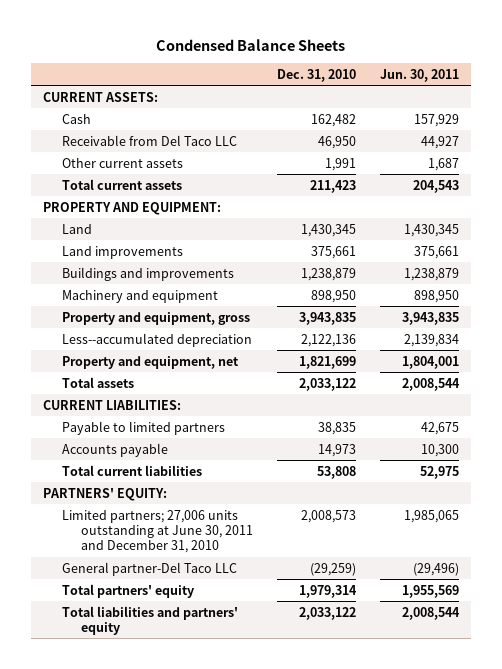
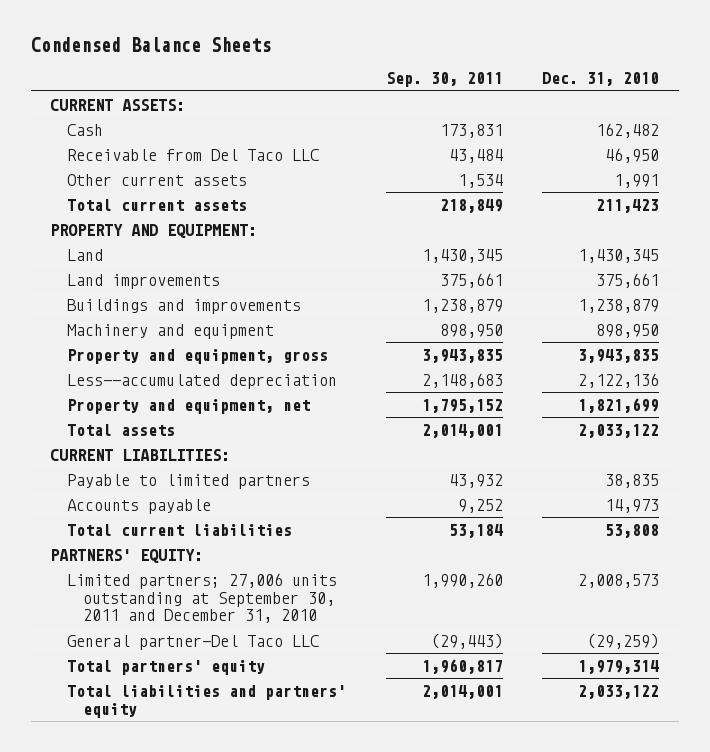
[380,68,460,82] Jun. 30, 2011 -> none
none -> [385,72,503,88] Sep. 30, 2011
[62,509,254,554] Limited partners; 27,006 units outstanding at June 30, 2011 and December 31, 2010 -> [66,572,337,624] Limited partners; 27,006 units outstanding at September 30, 2011 and December 31, 2010

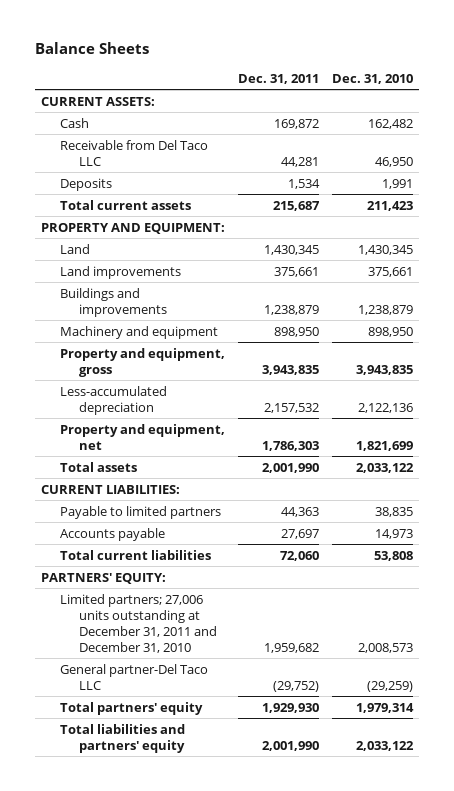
[30,36,271,52] Condensed Balance Sheets -> [34,42,149,55] Balance Sheets
[385,72,503,88] Sep. 30, 2011 -> none
none -> [237,73,319,84] Dec. 31, 2011
[66,173,247,186] Other current assets -> [60,177,113,191] Deposits
[66,373,337,389] Less--accumulated depreciation -> [60,385,168,415] Less-accumulated depreciation
[66,572,337,624] Limited partners; 27,006 units outstanding at September 30, 2011 and December 31, 2010 -> [60,593,218,653] Limited partners; 27,006 units outstanding at December 31, 2011 and December 31, 2010

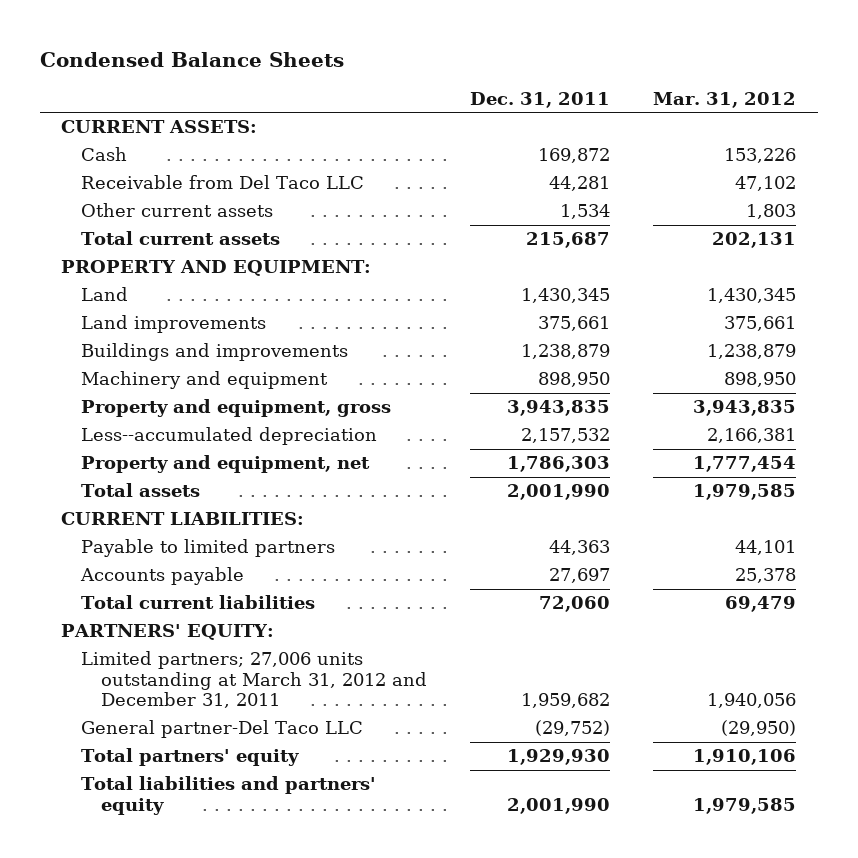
[34,42,149,55] Balance Sheets -> [39,51,344,67] Condensed Balance Sheets
[331,73,413,84] Dec. 31, 2010 -> none
none -> [653,91,797,108] Mar. 31, 2012
[60,177,113,191] Deposits -> [81,203,274,218] Other current assets
[60,385,168,415] Less-accumulated depreciation -> [81,427,378,446] Less--accumulated depreciation
[60,593,218,653] Limited partners; 27,006 units outstanding at December 31, 2011 and December 31, 2010 -> [81,651,427,709] Limited partners; 27,006 units outstanding at March 31, 2012 and December 31, 2011

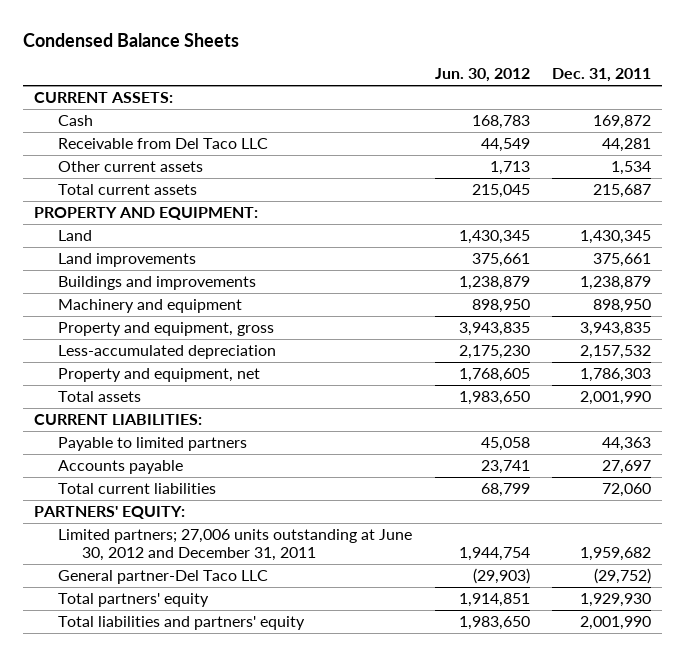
[653,91,797,108] Mar. 31, 2012 -> none
none -> [434,68,530,83] Jun. 30, 2012
[81,427,378,446] Less--accumulated depreciation -> [58,344,277,359] Less-accumulated depreciation
[81,651,427,709] Limited partners; 27,006 units outstanding at March 31, 2012 and December 31, 2011 -> [58,528,413,561] Limited partners; 27,006 units outstanding at June 30, 2012 and December 31, 2011

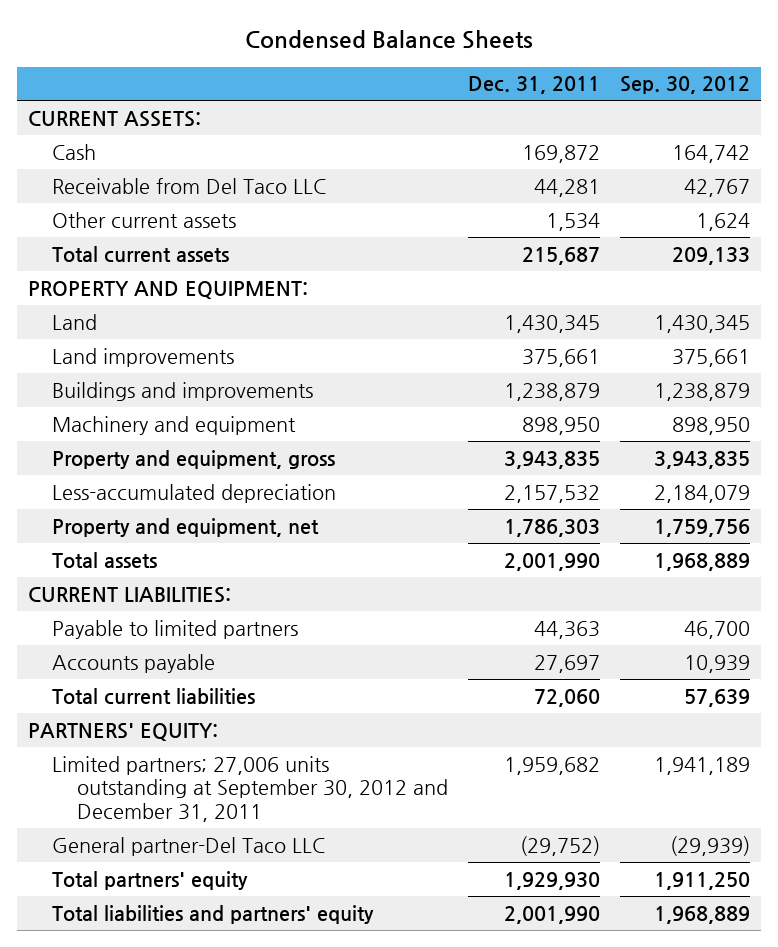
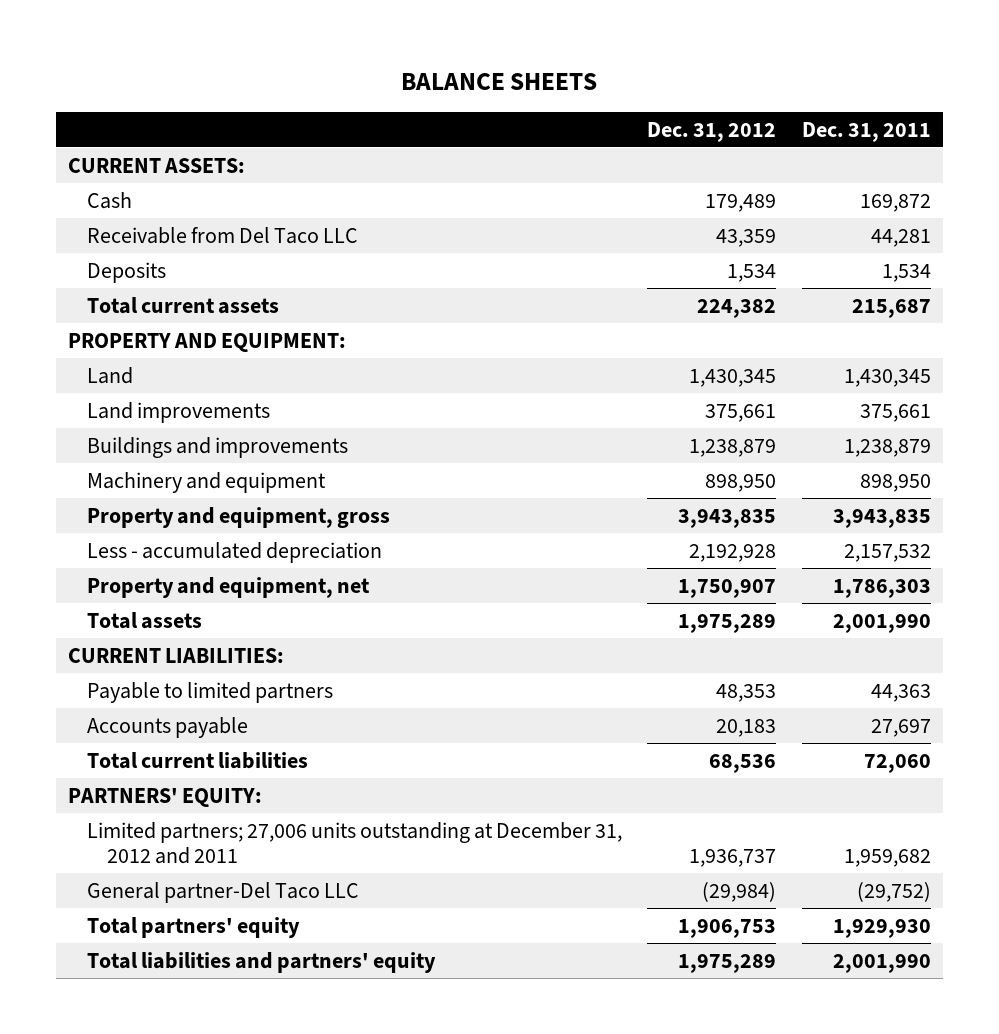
[244,30,533,50] Condensed Balance Sheets -> [401,72,598,90] BALANCE SHEETS
[620,76,751,95] Sep. 30, 2012 -> none
none -> [647,121,777,142] Dec. 31, 2012
[52,211,237,228] Other current assets -> [87,261,167,283] Deposits
[52,483,337,503] Less-accumulated depreciation -> [87,541,383,563] Less - accumulated depreciation
[52,755,448,823] Limited partners; 27,006 units outstanding at September 30, 2012 and December 31, 2011 -> [87,821,623,865] Limited partners; 27,006 units outstanding at December 31, 2012 and 2011

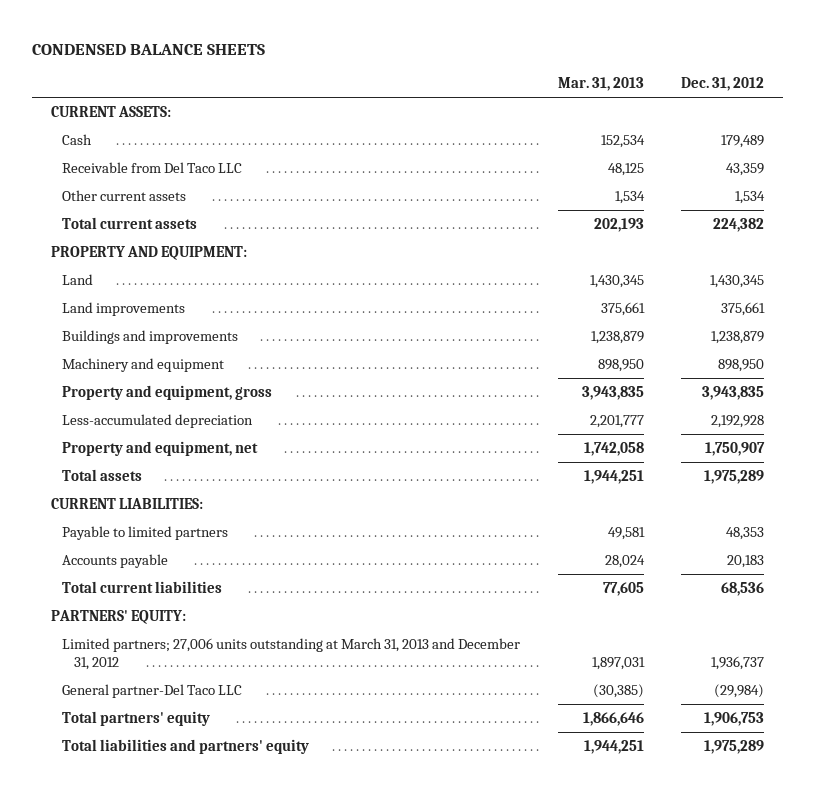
[401,72,598,90] BALANCE SHEETS -> [32,43,266,55] CONDENSED BALANCE SHEETS
[801,121,931,142] Dec. 31, 2011 -> none
none -> [557,77,644,92] Mar. 31, 2013
[87,261,167,283] Deposits -> [62,189,187,201] Other current assets
[87,541,383,563] Less - accumulated depreciation -> [62,413,254,428] Less-accumulated depreciation
[87,821,623,865] Limited partners; 27,006 units outstanding at December 31, 2012 and 2011 -> [62,637,521,671] Limited partners; 27,006 units outstanding at March 31, 2013 and December 31, 2012

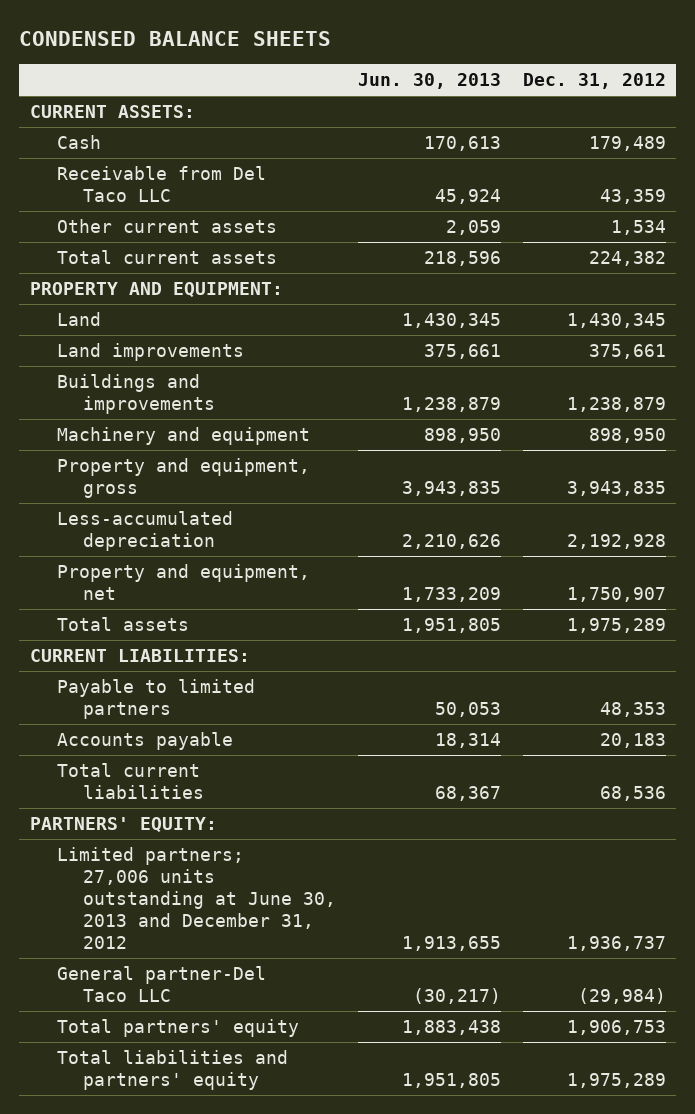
[557,77,644,92] Mar. 31, 2013 -> none
none -> [357,73,501,90] Jun. 30, 2013
[62,637,521,671] Limited partners; 27,006 units outstanding at March 31, 2013 and December 31, 2012 -> [56,846,337,949] Limited partners; 27,006 units outstanding at June 30, 2013 and December 31, 2012

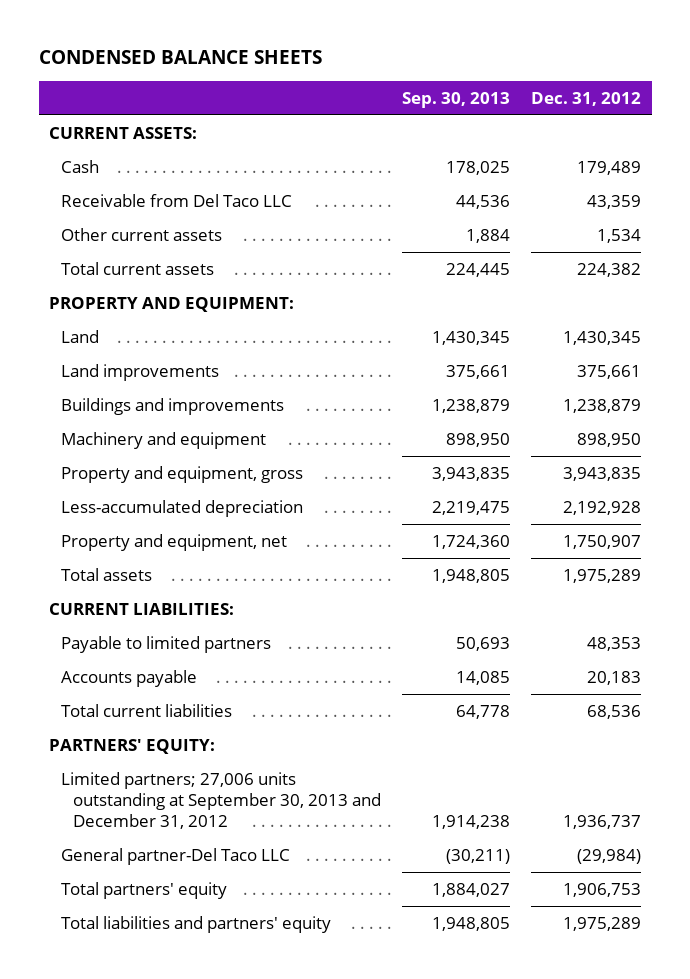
[357,73,501,90] Jun. 30, 2013 -> none
none -> [402,91,511,108] Sep. 30, 2013
[56,846,337,949] Limited partners; 27,006 units outstanding at June 30, 2013 and December 31, 2012 -> [61,771,382,829] Limited partners; 27,006 units outstanding at September 30, 2013 and December 31, 2012

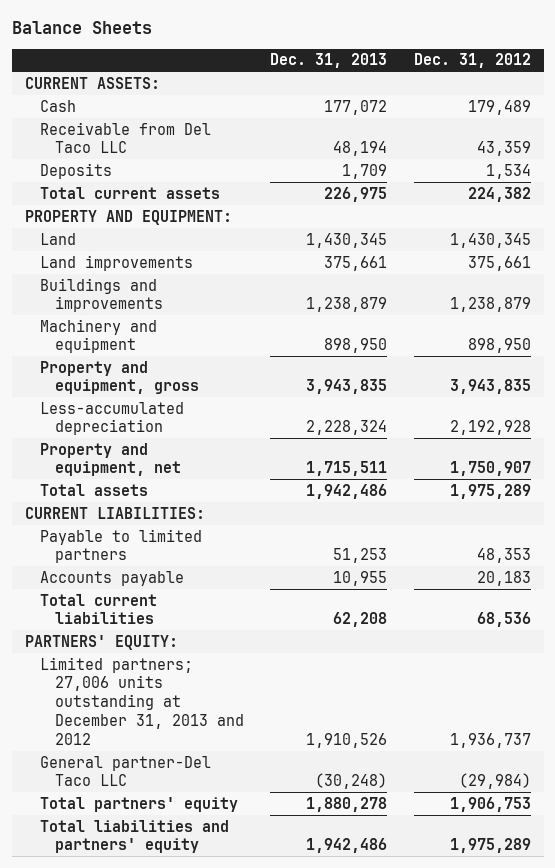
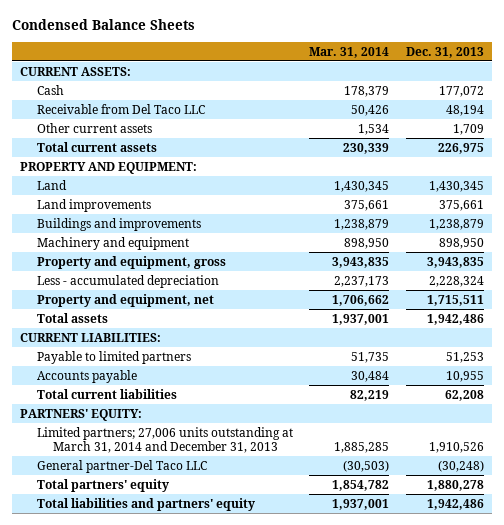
[11,21,152,35] Balance Sheets -> [11,19,195,31] Condensed Balance Sheets
[413,53,531,69] Dec. 31, 2012 -> none
none -> [309,46,390,58] Mar. 31, 2014
[39,162,112,179] Deposits -> [36,122,152,133] Other current assets
[39,401,184,436] Less-accumulated depreciation -> [36,274,219,288] Less - accumulated depreciation
[39,656,245,745] Limited partners; 27,006 units outstanding at December 31, 2013 and 2012 -> [36,426,293,454] Limited partners; 27,006 units outstanding at March 31, 2014 and December 31, 2013

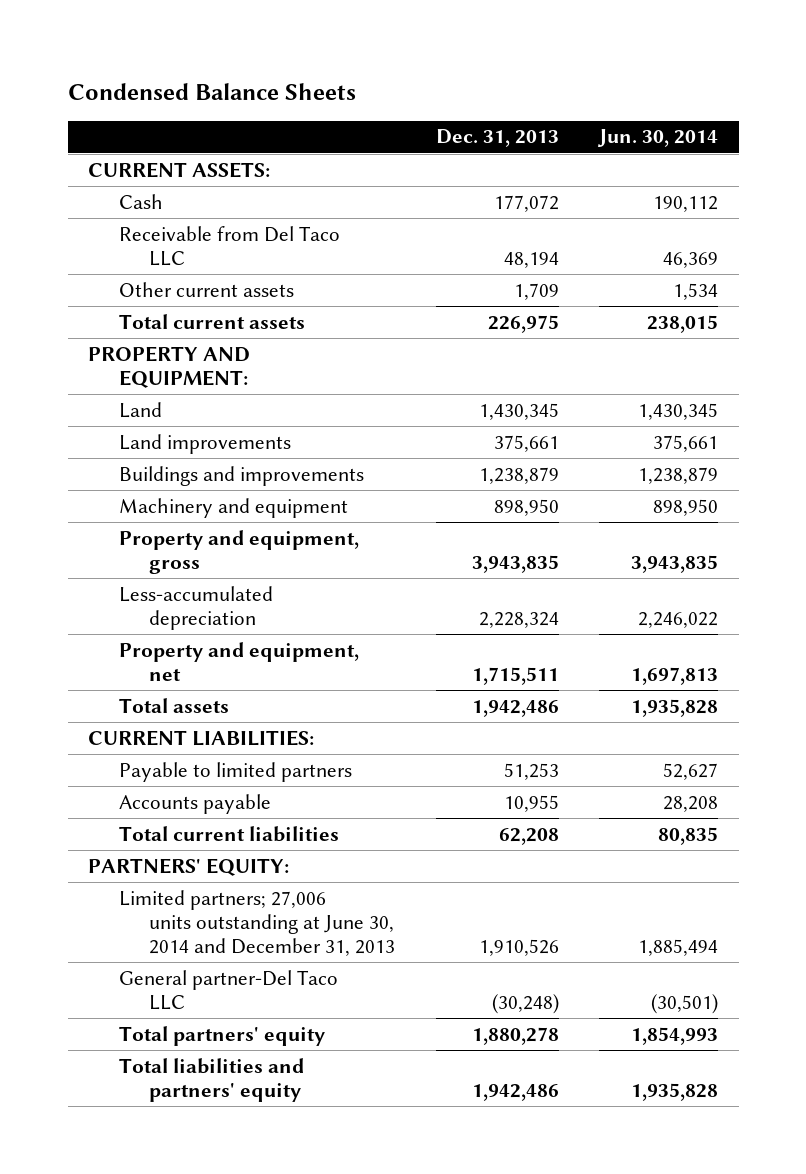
[309,46,390,58] Mar. 31, 2014 -> none
none -> [597,129,719,148] Jun. 30, 2014
[36,274,219,288] Less - accumulated depreciation -> [118,585,273,630] Less-accumulated depreciation
[36,426,293,454] Limited partners; 27,006 units outstanding at March 31, 2014 and December 31, 2013 -> [118,889,396,957] Limited partners; 27,006 units outstanding at June 30, 2014 and December 31, 2013

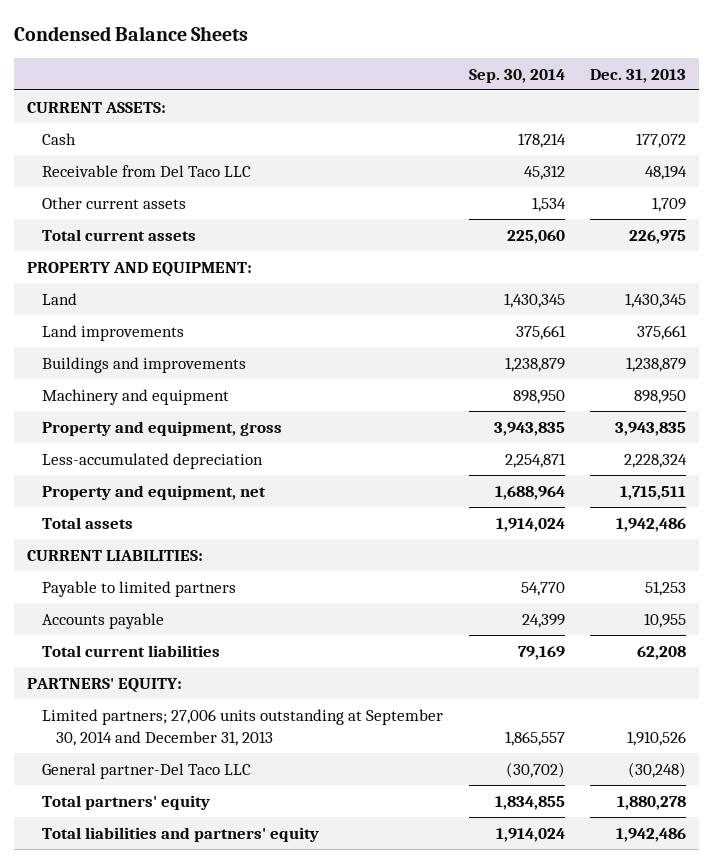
[597,129,719,148] Jun. 30, 2014 -> none
none -> [468,68,565,83] Sep. 30, 2014
[118,889,396,957] Limited partners; 27,006 units outstanding at June 30, 2014 and December 31, 2013 -> [41,708,443,746] Limited partners; 27,006 units outstanding at September 30, 2014 and December 31, 2013

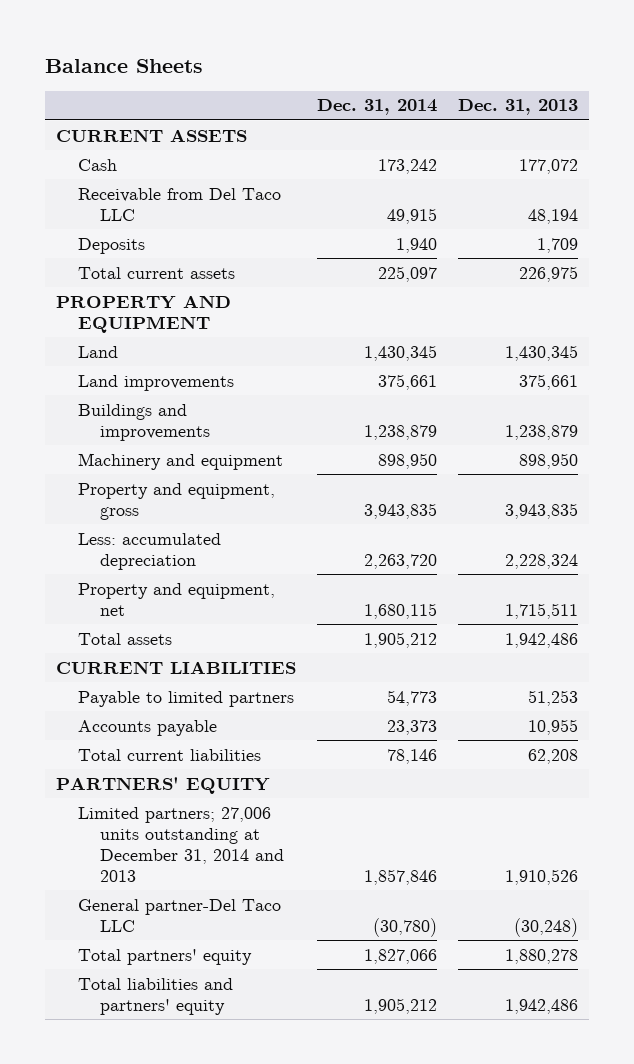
[14,25,249,41] Condensed Balance Sheets -> [45,58,204,73] Balance Sheets
[468,68,565,83] Sep. 30, 2014 -> none
none -> [316,99,437,116] Dec. 31, 2014
[27,101,167,113] CURRENT ASSETS: -> [55,128,247,142] CURRENT ASSETS
[41,196,186,209] Other current assets -> [77,237,145,254] Deposits
[27,261,253,277] PROPERTY AND EQUIPMENT: -> [55,294,231,333] PROPERTY AND EQUIPMENT
[41,452,263,469] Less-accumulated depreciation -> [77,532,221,570] Less: accumulated depreciation
[27,549,204,561] CURRENT LIABILITIES: -> [55,660,296,674] CURRENT LIABILITIES
[27,677,183,693] PARTNERS' EQUITY: -> [55,776,270,794] PARTNERS' EQUITY
[41,708,443,746] Limited partners; 27,006 units outstanding at September 30, 2014 and December 31, 2013 -> [77,806,285,882] Limited partners; 27,006 units outstanding at December 31, 2014 and 2013

